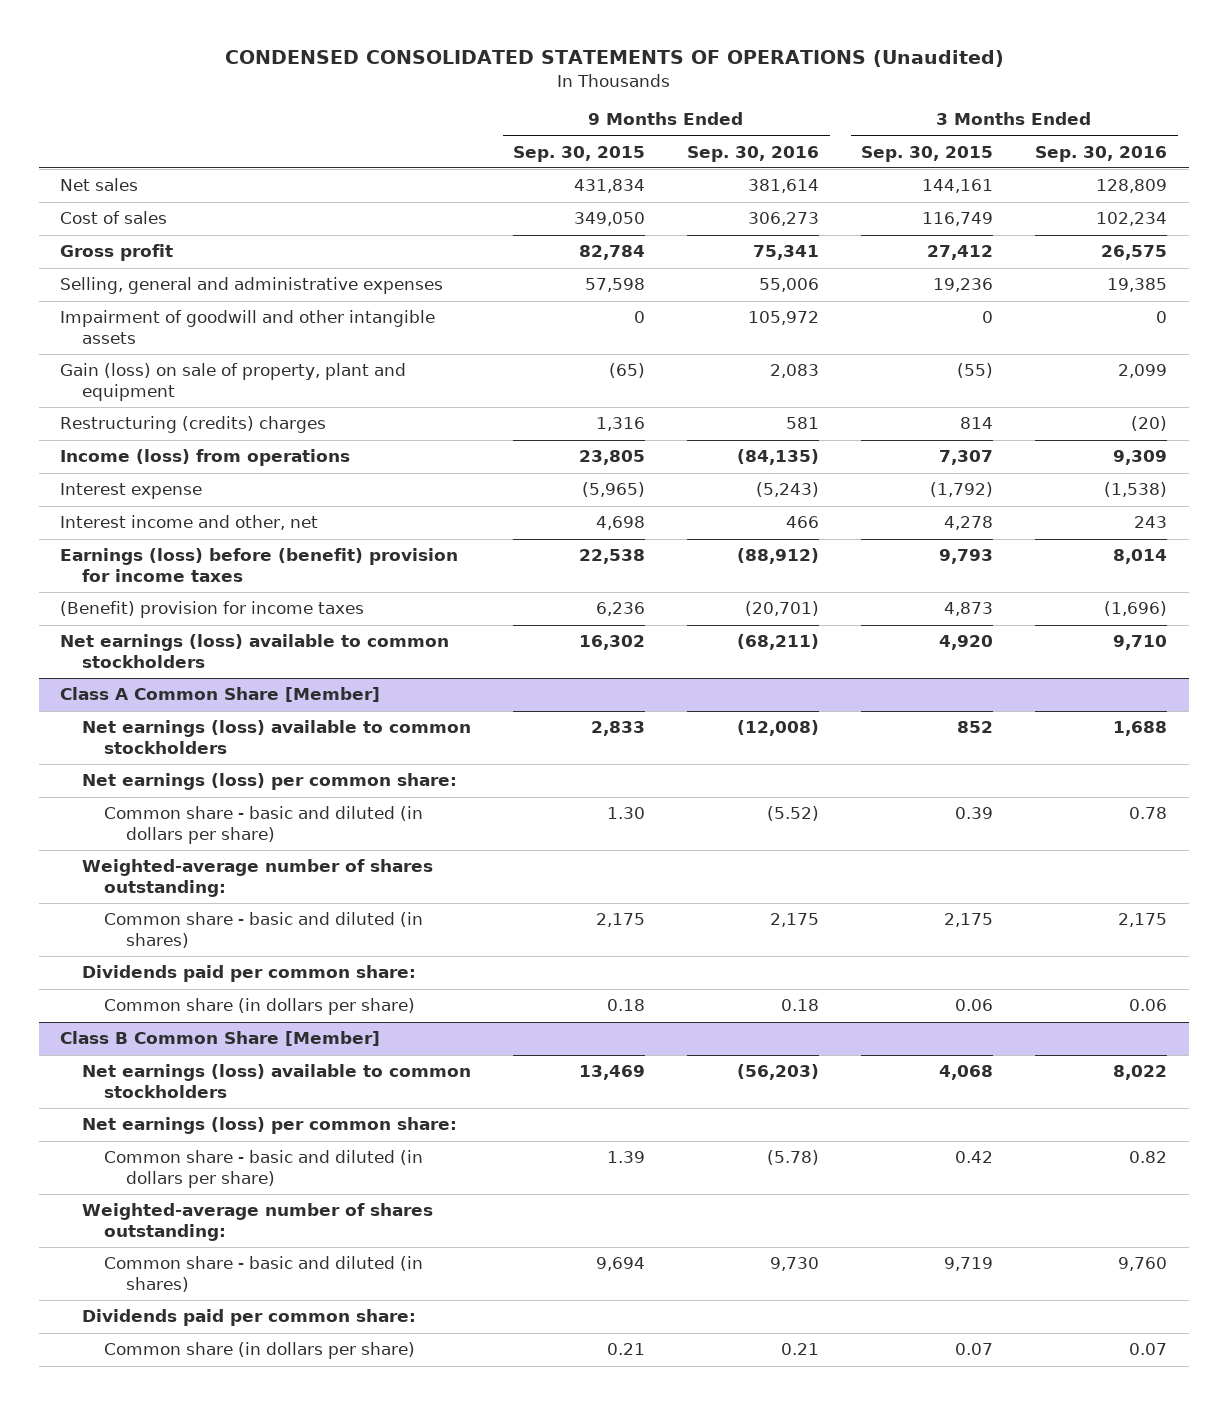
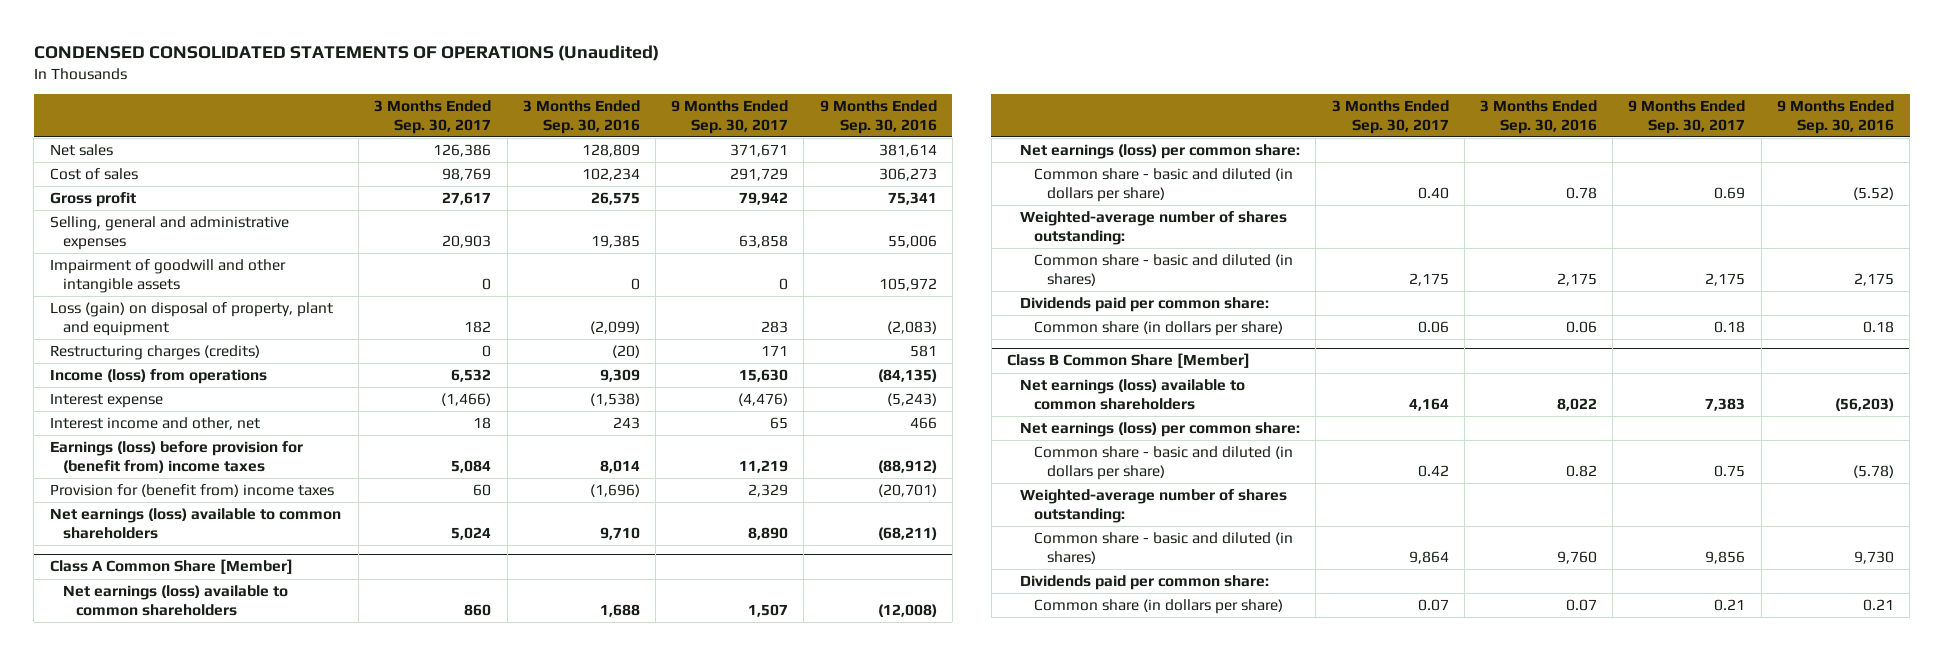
[513,145,646,162] Sep. 30, 2015 -> none
[861,145,994,162] Sep. 30, 2015 -> none
none -> [374,100,492,134] 3 Months Ended Sep. 30, 2017
none -> [671,100,789,134] 9 Months Ended Sep. 30, 2017
[60,363,407,401] Gain (loss) on sale of property, plant and equipment -> [49,302,333,336] Loss (gain) on disposal of property, plant and equipment
[770,364,820,379] 2,083 -> [886,320,937,334] (2,083)
[1118,364,1168,379] 2,099 -> [589,320,640,334] (2,099)
[60,416,327,434] Restructuring (credits) charges -> [49,345,260,361] Restructuring charges (credits)
[60,548,459,582] Earnings (loss) before (benefit) provision for income taxes -> [49,441,303,473] Earnings (loss) before provision for (benefit from) income taxes
[60,601,365,619] (Benefit) provision for income taxes -> [49,484,334,498] Provision for (benefit from) income taxes
[60,634,450,668] Net earnings (loss) available to common stockholders -> [49,508,341,539] Net earnings (loss) available to common shareholders
[82,720,472,754] Net earnings (loss) available to common stockholders -> [62,585,288,616] Net earnings (loss) available to common shareholders
[82,1064,472,1098] Net earnings (loss) available to common stockholders -> [1020,379,1246,410] Net earnings (loss) available to common shareholders

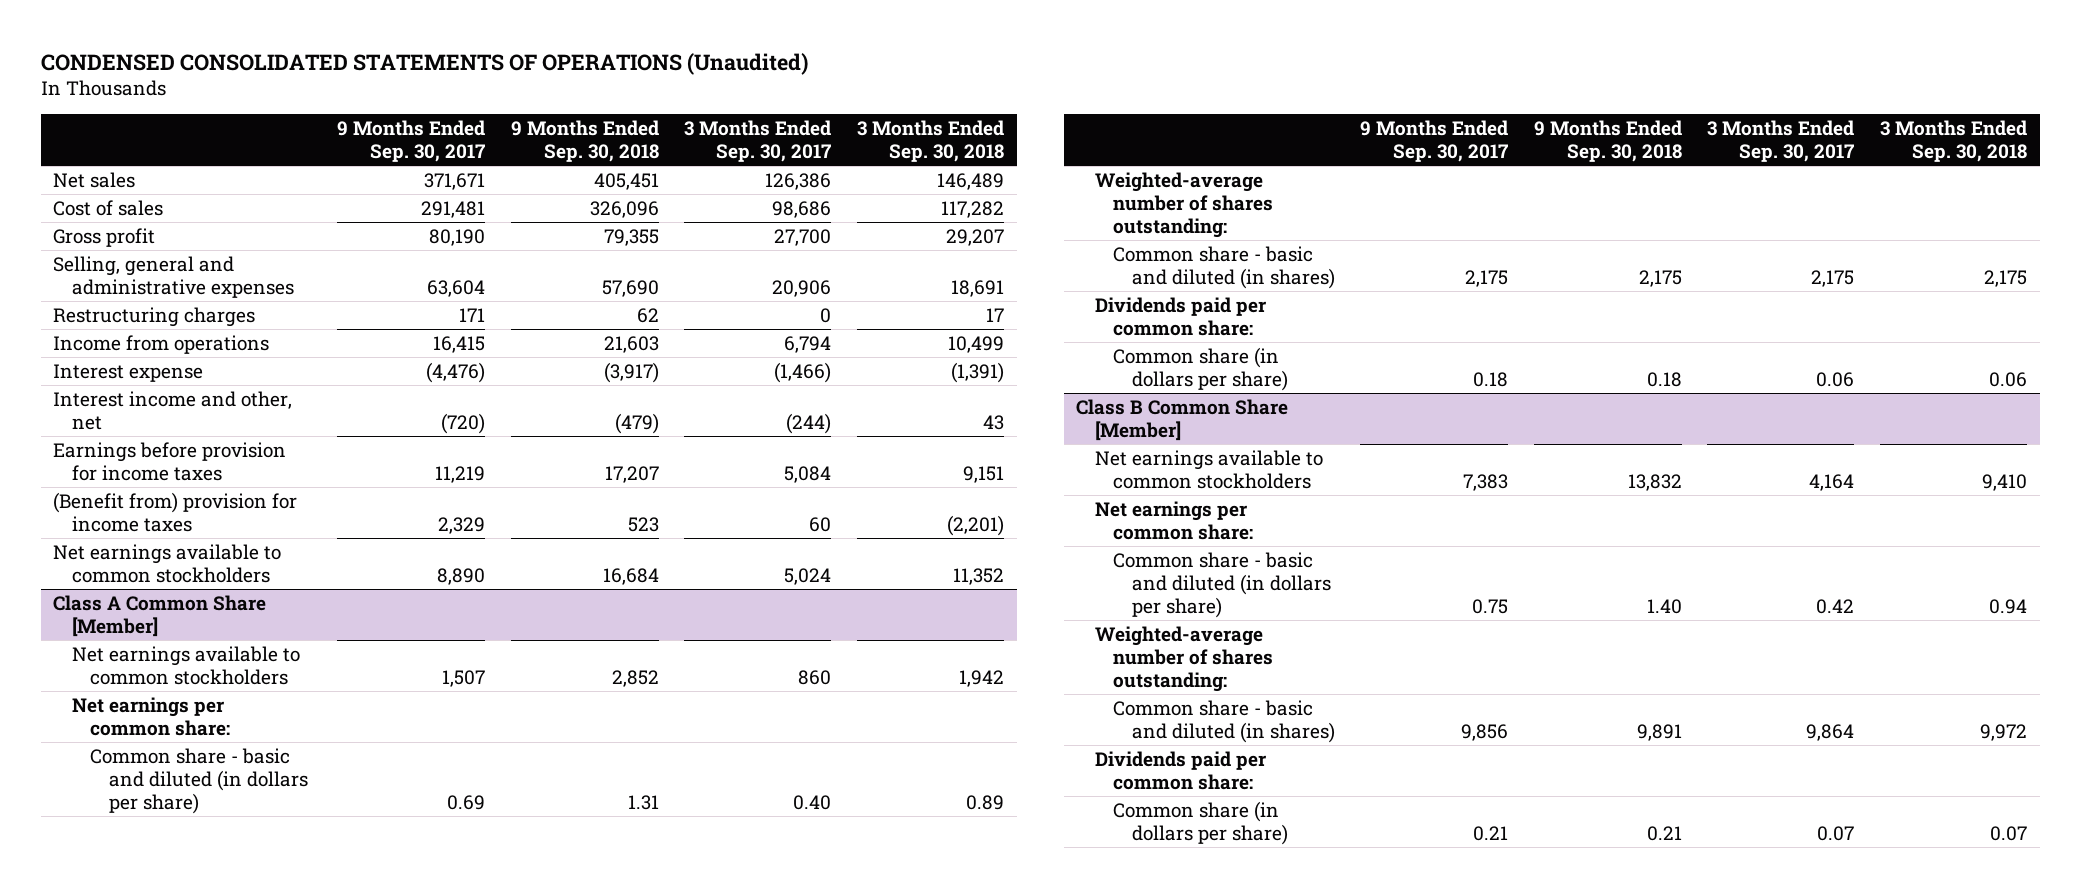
[522,100,640,134] 3 Months Ended Sep. 30, 2016 -> none
[819,100,937,134] 9 Months Ended Sep. 30, 2016 -> none
none -> [510,119,659,162] 9 Months Ended Sep. 30, 2018
none -> [856,119,1004,162] 3 Months Ended Sep. 30, 2018
[49,259,286,293] Impairment of goodwill and other intangible assets -> none
[49,302,333,336] Loss (gain) on disposal of property, plant and equipment -> none
[442,168,492,182] 98,769 -> [772,200,832,218] 98,686
[730,168,789,182] 291,729 -> [421,200,486,218] 291,481
[442,192,492,206] 27,617 -> [774,228,832,246] 27,700
[739,192,789,206] 79,942 -> [429,228,486,246] 80,190
[442,234,492,248] 20,903 -> [772,279,832,297] 20,906
[739,234,789,248] 63,858 -> [427,279,486,297] 63,604
[49,345,260,361] Restructuring charges (credits) -> [53,306,256,327] Restructuring charges
[49,369,267,385] Income (loss) from operations -> [53,334,270,354] Income from operations
[451,369,492,383] 6,532 -> [784,335,832,353] 6,794
[739,369,789,383] 15,630 -> [433,335,486,353] 16,415
[473,417,492,430] 18 -> [786,412,832,434] (244)
[770,417,789,430] 65 -> [441,412,486,434] (720)
[49,441,303,473] Earnings (loss) before provision for (benefit from) income taxes -> [53,441,287,481] Earnings before provision for income taxes
[49,484,334,498] Provision for (benefit from) income taxes -> [53,491,298,532] (Benefit from) provision for income taxes
[49,508,341,539] Net earnings (loss) available to common shareholders -> [53,543,282,583] Net earnings available to common stockholders
[62,585,288,616] Net earnings (loss) available to common shareholders -> [71,645,300,685] Net earnings available to common stockholders
[1020,144,1301,160] Net earnings (loss) per common share: -> [71,696,231,736] Net earnings per common share:
[1020,379,1246,410] Net earnings (loss) available to common shareholders -> [1094,449,1323,489] Net earnings available to common stockholders
[1020,422,1301,438] Net earnings (loss) per common share: -> [1094,500,1254,540] Net earnings per common share:

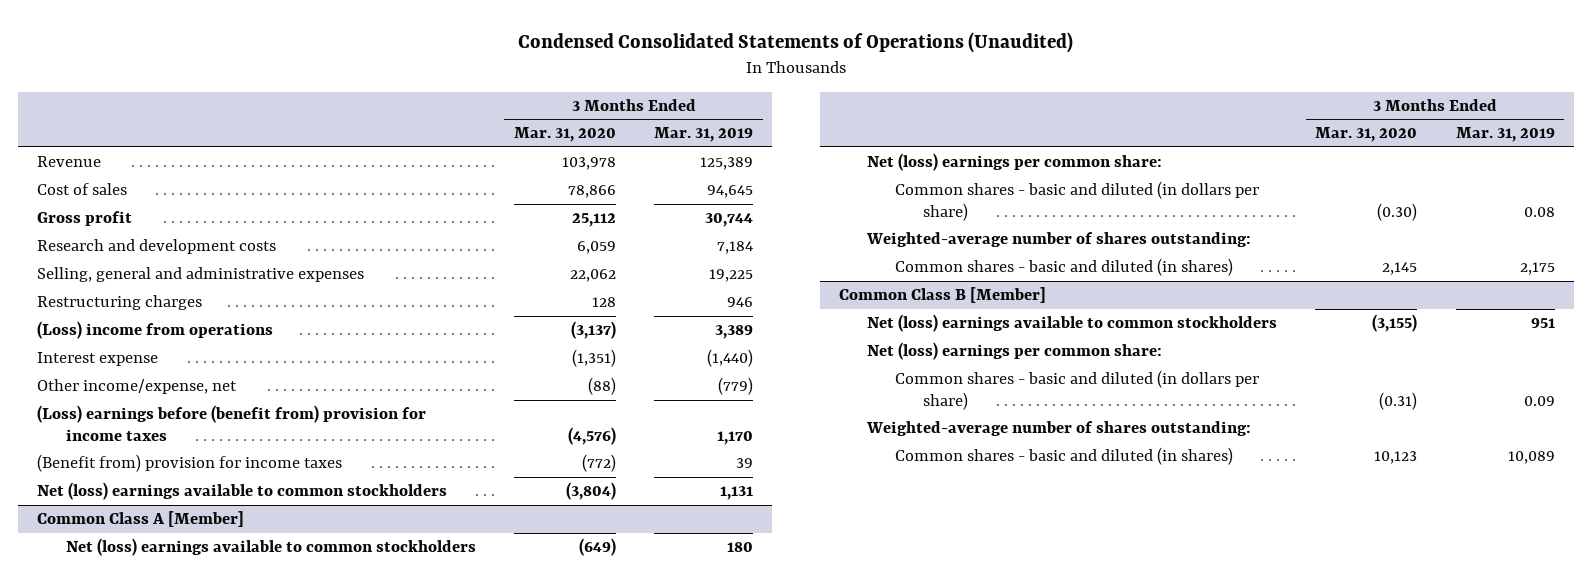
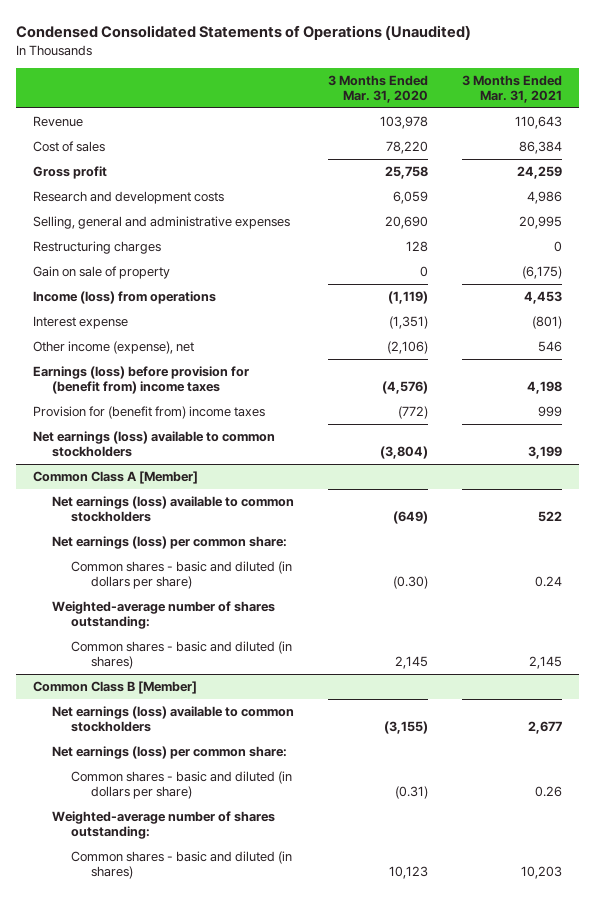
[654,127,754,143] Mar. 31, 2019 -> none
none -> [461,74,562,104] 3 Months Ended Mar. 31, 2021
[567,185,616,199] 78,866 -> [386,140,429,154] 78,220
[571,213,616,228] 25,112 -> [385,165,429,179] 25,758
[569,269,616,283] 22,062 -> [385,215,429,229] 20,690
none -> [33,265,171,279] Gain on sale of property
[37,321,274,340] (Loss) income from operations -> [33,290,217,304] Income (loss) from operations
[570,321,616,340] (3,137) -> [388,290,429,304] (1,119)
[37,379,238,395] Other income/expense, net -> [33,340,195,354] Other income (expense), net
[587,377,616,396] (88) -> [387,340,429,354] (2,106)
[37,405,427,442] (Loss) earnings before (benefit from) provision for income taxes -> [33,365,250,395] Earnings (loss) before provision for (benefit from) income taxes
[37,454,343,473] (Benefit from) provision for income taxes -> [33,405,266,419] Provision for (benefit from) income taxes
[37,482,448,501] Net (loss) earnings available to common stockholders -> [33,430,276,458] Net earnings (loss) available to common stockholders
[65,538,476,557] Net (loss) earnings available to common stockholders -> [52,495,295,523] Net earnings (loss) available to common stockholders
[866,153,1162,172] Net (loss) earnings per common share: -> [52,535,288,549] Net earnings (loss) per common share:
[866,314,1277,333] Net (loss) earnings available to common stockholders -> [52,705,295,733] Net earnings (loss) available to common stockholders
[866,342,1162,361] Net (loss) earnings per common share: -> [52,745,288,759] Net earnings (loss) per common share:

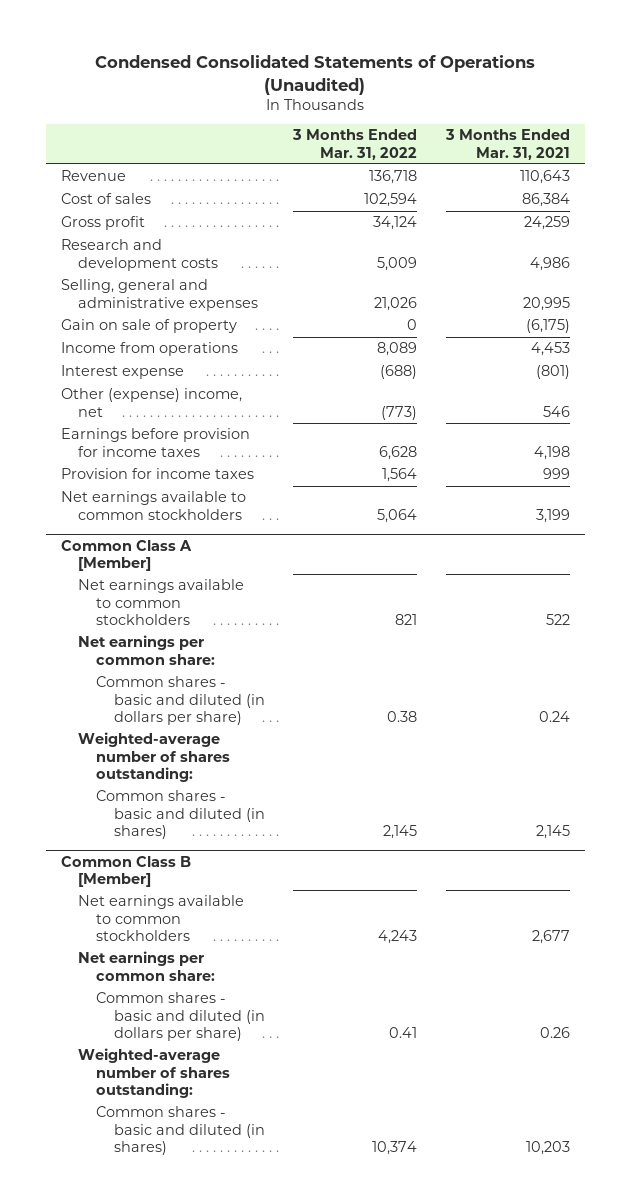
[328,74,429,104] 3 Months Ended Mar. 31, 2020 -> none
none -> [292,129,418,160] 3 Months Ended Mar. 31, 2022
[33,240,162,254] Restructuring charges -> none
[33,290,217,304] Income (loss) from operations -> [60,342,238,357] Income from operations
[33,340,195,354] Other income (expense), net -> [60,388,242,417] Other (expense) income, net
[33,365,250,395] Earnings (loss) before provision for (benefit from) income taxes -> [60,428,250,457] Earnings before provision for income taxes
[33,405,266,419] Provision for (benefit from) income taxes -> [60,468,254,480] Provision for income taxes
[33,430,276,458] Net earnings (loss) available to common stockholders -> [60,491,246,520] Net earnings available to common stockholders
[52,495,295,523] Net earnings (loss) available to common stockholders -> [78,579,245,625] Net earnings available to common stockholders
[52,535,288,549] Net earnings (loss) per common share: -> [78,635,215,665] Net earnings per common share:
[52,705,295,733] Net earnings (loss) available to common stockholders -> [78,895,245,941] Net earnings available to common stockholders
[52,745,288,759] Net earnings (loss) per common share: -> [78,951,215,981] Net earnings per common share:

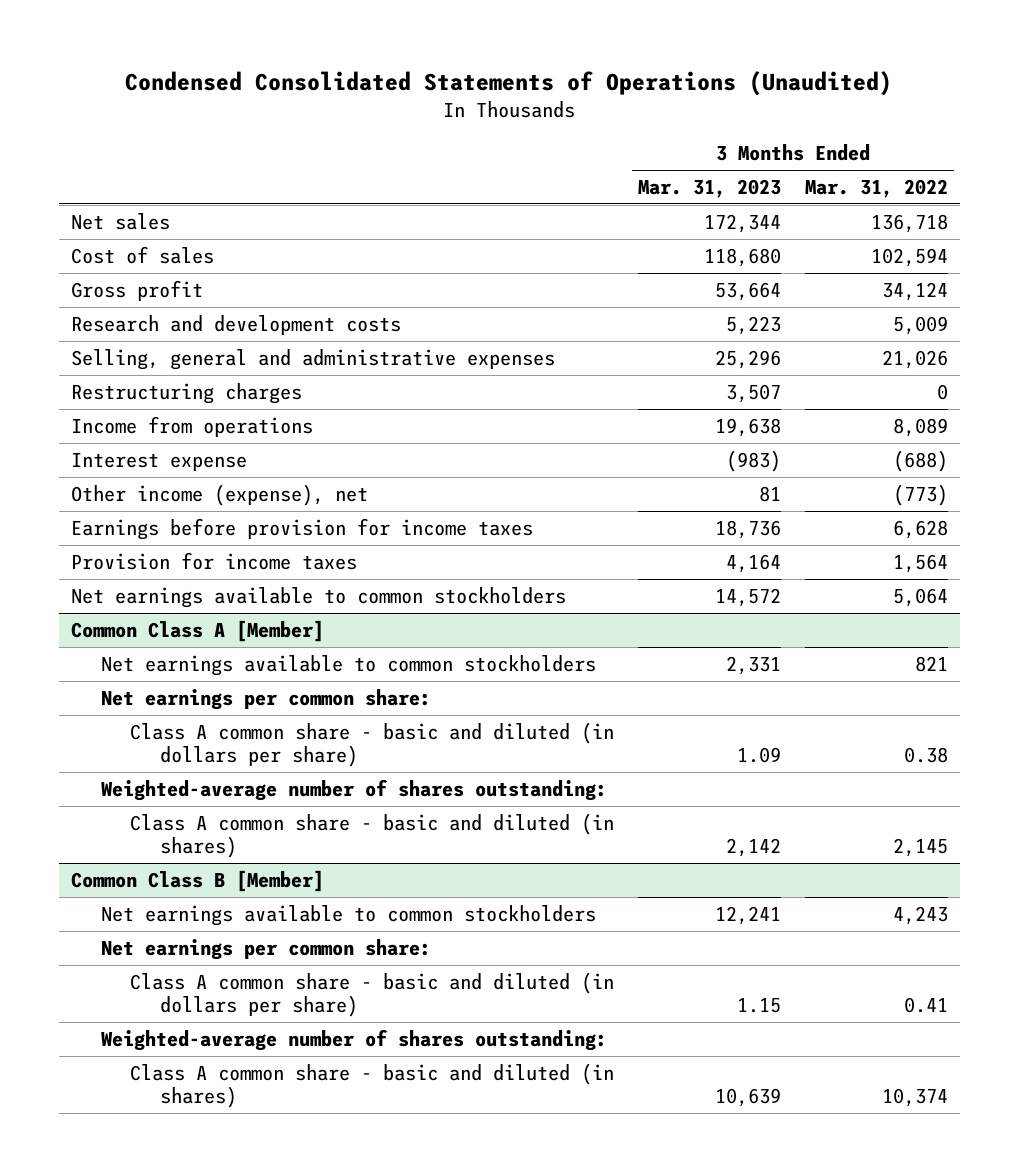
[445,129,571,160] 3 Months Ended Mar. 31, 2021 -> none
none -> [638,178,782,198] Mar. 31, 2023
[60,170,126,182] Revenue -> [70,212,170,230] Net sales
[60,319,237,334] Gain on sale of property -> none
none -> [70,382,302,404] Restructuring charges
[60,388,242,417] Other (expense) income, net -> [70,483,368,506] Other income (expense), net
[95,676,265,725] Common shares - basic and diluted (in dollars per share) -> [130,721,615,767] Class A common share - basic and diluted (in dollars per share)
[95,790,265,839] Common shares - basic and diluted (in shares) -> [130,812,615,858] Class A common share - basic and diluted (in shares)
[95,992,265,1041] Common shares - basic and diluted (in dollars per share) -> [130,971,615,1017] Class A common share - basic and diluted (in dollars per share)
[95,1106,265,1155] Common shares - basic and diluted (in shares) -> [130,1062,615,1108] Class A common share - basic and diluted (in shares)

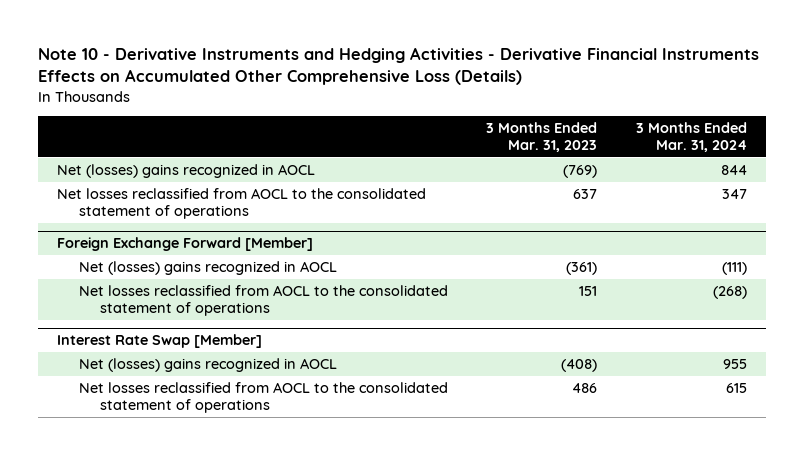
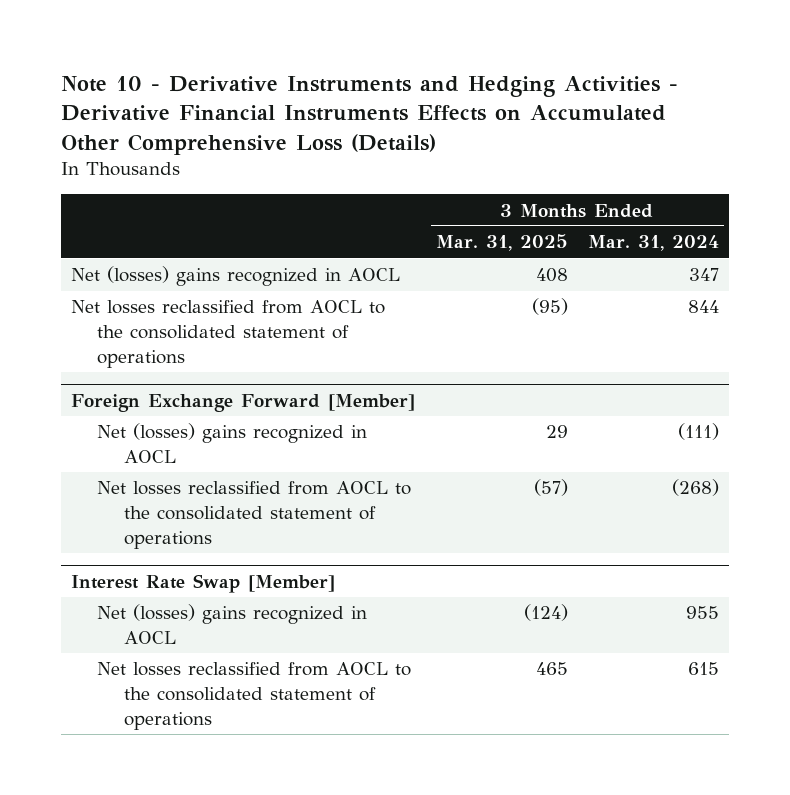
[486,122,598,152] 3 Months Ended Mar. 31, 2023 -> none
none -> [435,234,568,252] Mar. 31, 2025
[720,165,747,176] 844 -> [688,268,719,282] 347
[721,189,747,200] 347 -> [687,300,719,314] 844

